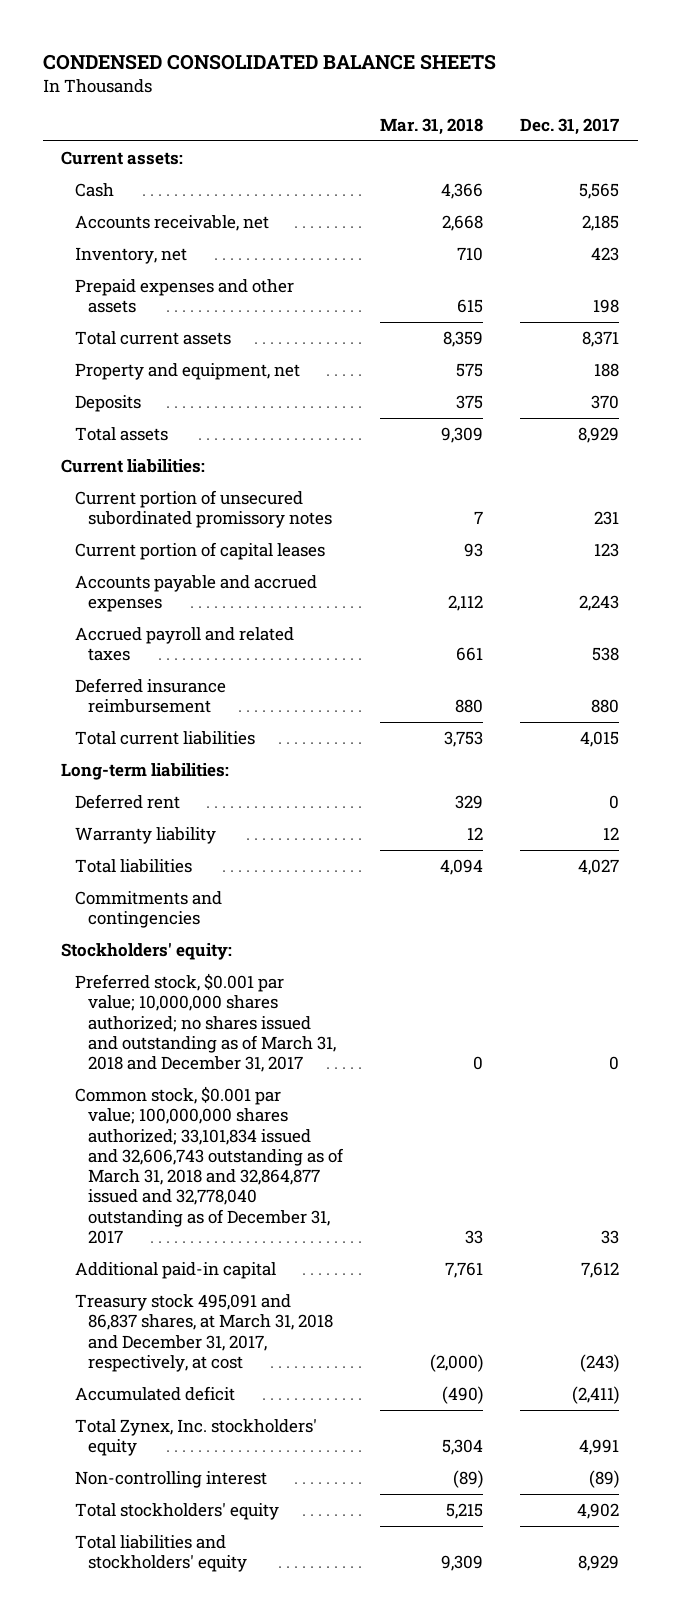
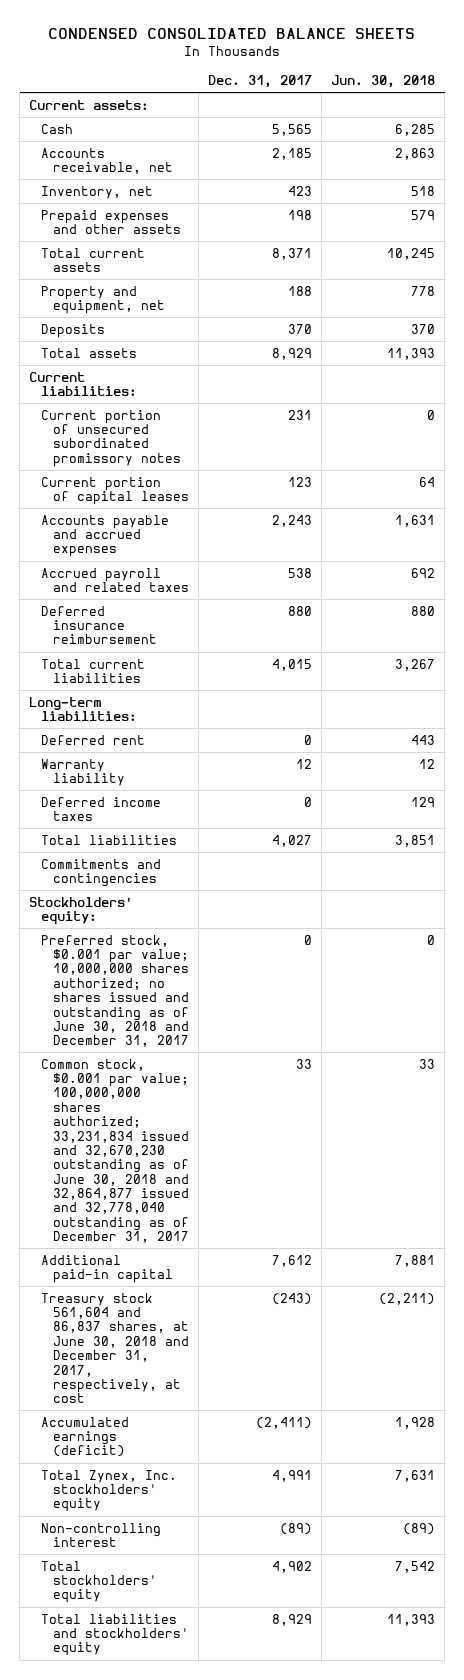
[380,117,484,135] Mar. 31, 2018 -> none
none -> [331,75,436,89] Jun. 30, 2018
none -> [41,796,162,822] Deferred income taxes
[74,972,337,1073] Preferred stock, $0.001 par value; 10,000,000 shares authorized; no shares issued and outstanding as of March 31, 2018 and December 31, 2017 -> [41,934,190,1048] Preferred stock, $0.001 par value; 10,000,000 shares authorized; no shares issued and outstanding as of June 30, 2018 and December 31, 2017
[74,1085,345,1244] Common stock, $0.001 par value; 100,000,000 shares authorized; 33,101,834 issued and 32,606,743 outstanding as of March 31, 2018 and 32,864,877 issued and 32,778,040 outstanding as of December 31, 2017 -> [41,1058,190,1244] Common stock, $0.001 par value; 100,000,000 shares authorized; 33,231,834 issued and 32,670,230 outstanding as of June 30, 2018 and 32,864,877 issued and 32,778,040 outstanding as of December 31, 2017
[74,1293,334,1372] Treasury stock 495,091 and 86,837 shares, at March 31, 2018 and December 31, 2017, respectively, at cost -> [41,1292,190,1404] Treasury stock 561,604 and 86,837 shares, at June 30, 2018 and December 31, 2017, respectively, at cost
[74,1385,235,1401] Accumulated deficit -> [41,1416,130,1458] Accumulated earnings (deficit)

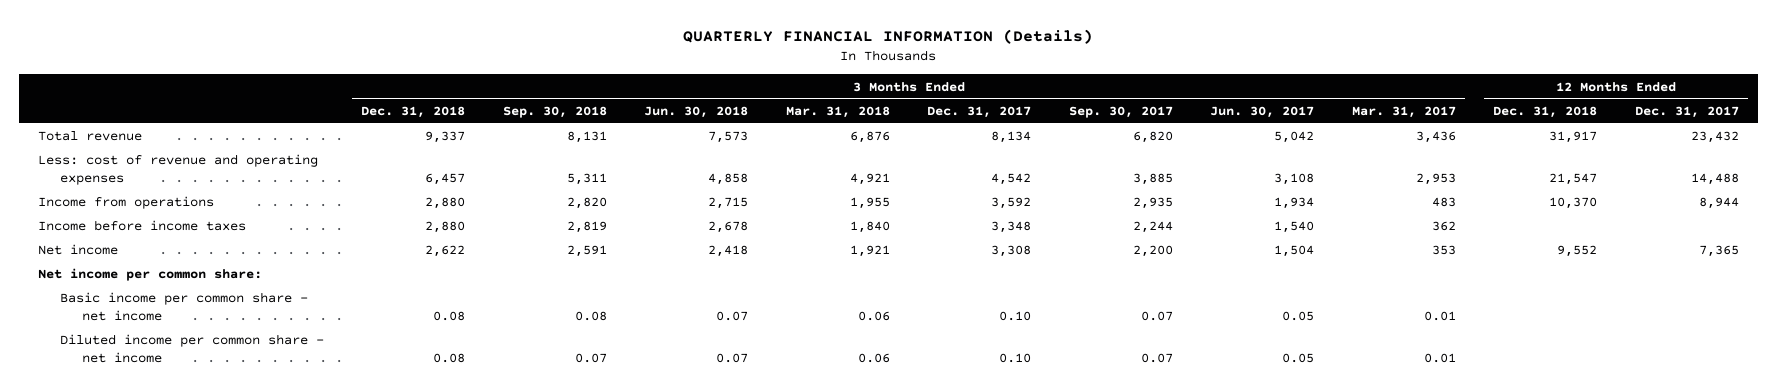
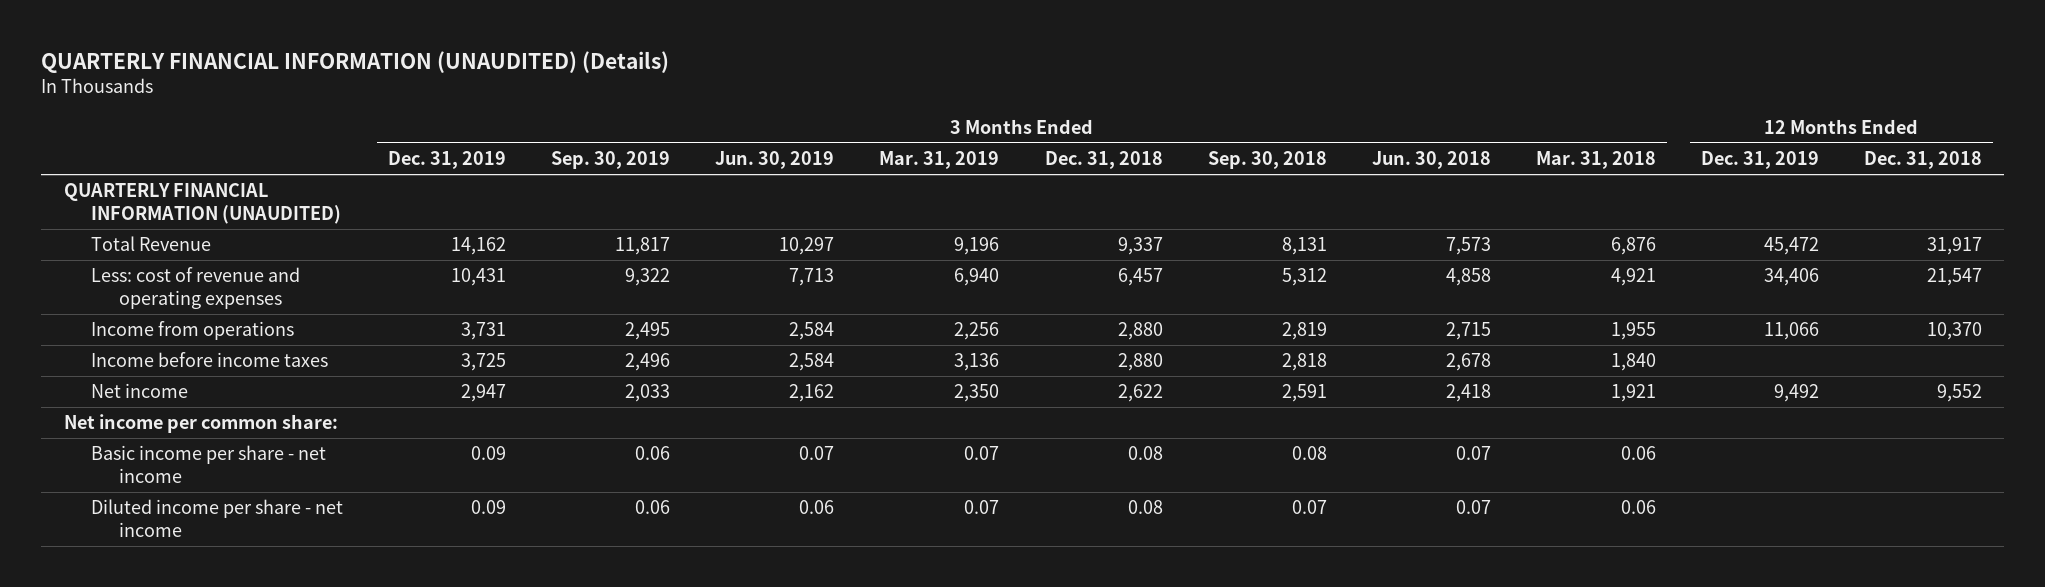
[683,29,1094,45] QUARTERLY FINANCIAL INFORMATION (Details) -> [41,51,670,74] QUARTERLY FINANCIAL INFORMATION (UNAUDITED) (Details)
[927,105,1032,118] Dec. 31, 2017 -> none
[1068,105,1173,118] Sep. 30, 2017 -> none
[1210,105,1315,118] Jun. 30, 2017 -> none
[1351,105,1456,118] Mar. 31, 2017 -> none
[1634,105,1739,118] Dec. 31, 2017 -> none
none -> [388,151,507,170] Dec. 31, 2019
none -> [551,151,671,170] Sep. 30, 2019
none -> [715,151,835,170] Jun. 30, 2019
none -> [879,151,1000,170] Mar. 31, 2019
none -> [1700,151,1819,170] Dec. 31, 2019
none -> [63,183,342,224] QUARTERLY FINANCIAL INFORMATION (UNAUDITED)
[37,131,142,142] Total revenue -> [91,236,212,252] Total Revenue
[566,172,607,185] 5,311 -> [1281,268,1327,287] 5,312
[566,197,607,210] 2,820 -> [1281,322,1327,341] 2,819
[566,221,607,234] 2,819 -> [1281,353,1327,372] 2,818
[59,292,308,321] Basic income per common share - net income -> [91,445,327,483] Basic income per share - net income
[59,334,324,363] Diluted income per common share - net income -> [91,499,344,537] Diluted income per share - net income

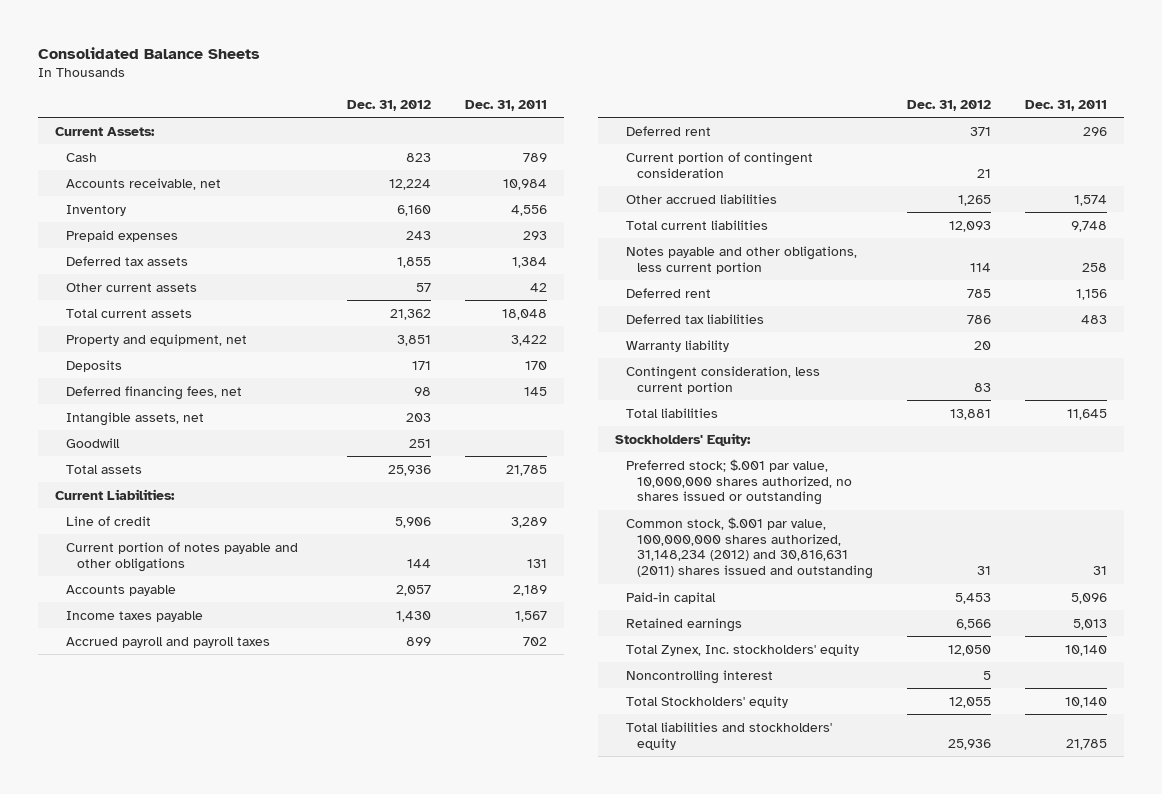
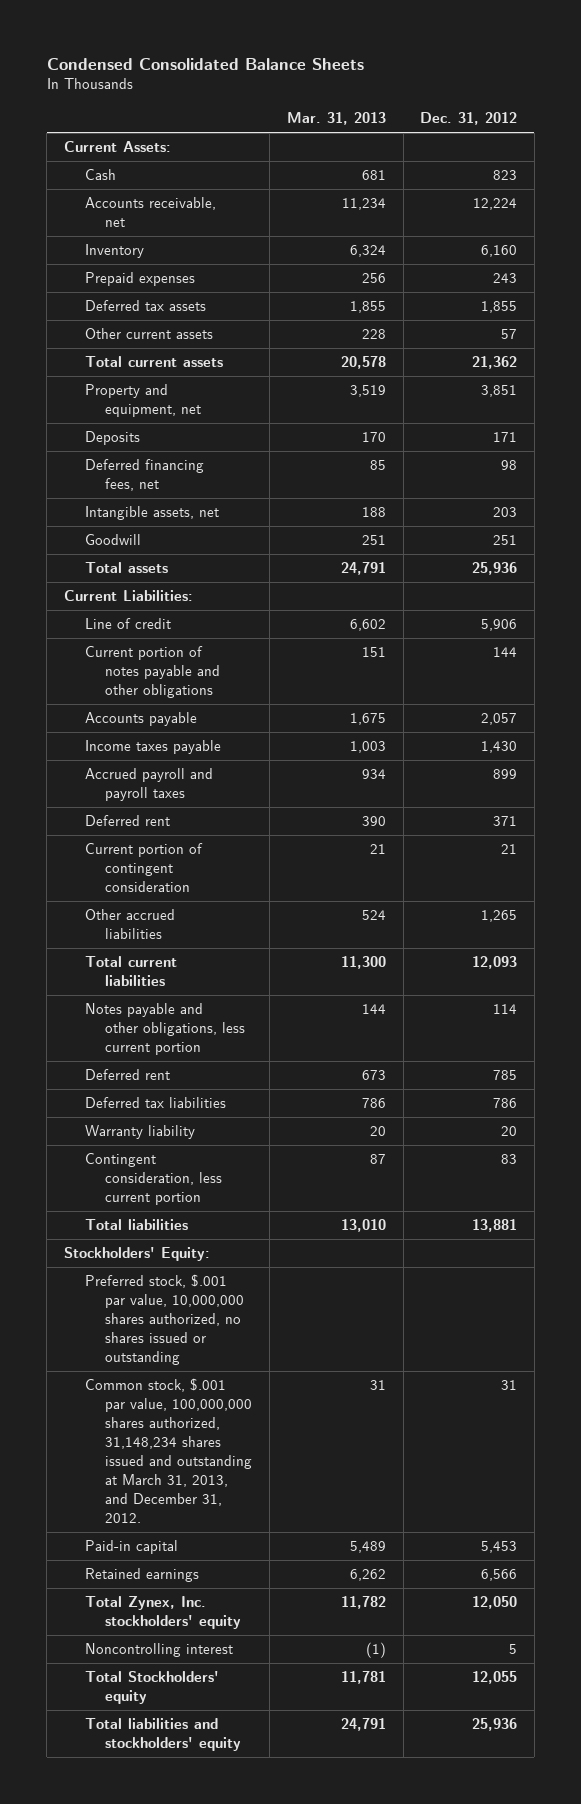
[37,46,260,59] Consolidated Balance Sheets -> [46,57,364,70] Condensed Consolidated Balance Sheets
[464,99,547,111] Dec. 31, 2011 -> none
none -> [286,112,386,126] Mar. 31, 2013
[625,458,852,506] Preferred stock; $.001 par value, 10,000,000 shares authorized, no shares issued or outstanding -> [84,1274,245,1366] Preferred stock, $.001 par value, 10,000,000 shares authorized, no shares issued or outstanding
[625,516,873,580] Common stock, $.001 par value, 100,000,000 shares authorized, 31,148,234 (2012) and 30,816,631 (2011) shares issued and outstanding -> [84,1378,253,1524] Common stock, $.001 par value, 100,000,000 shares authorized, 31,148,234 shares issued and outstanding at March 31, 2013, and December 31, 2012.

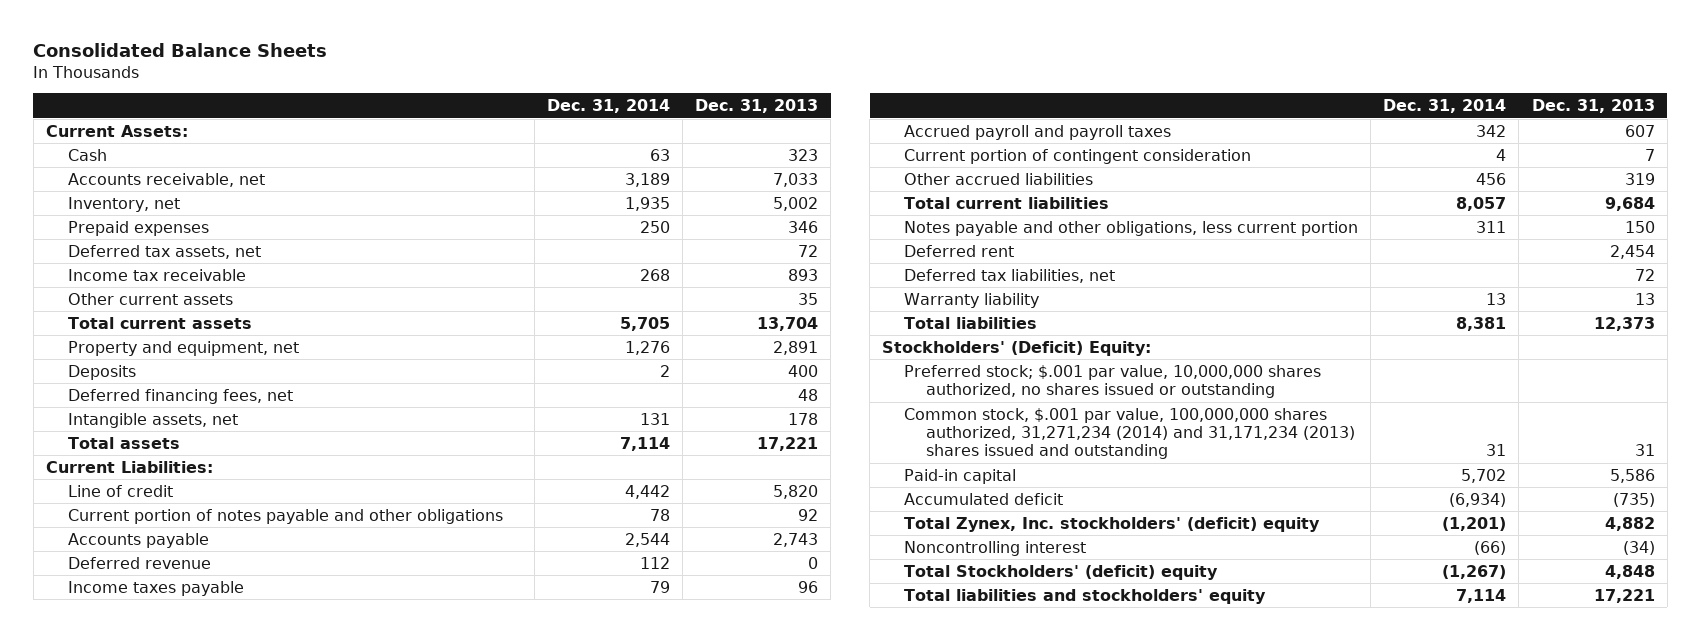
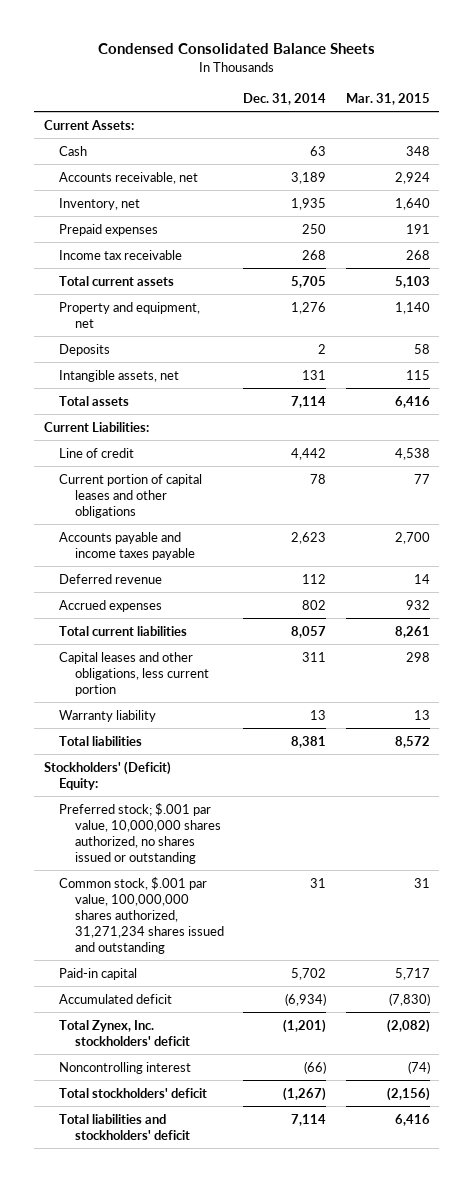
[33,43,328,58] Consolidated Balance Sheets -> [97,43,375,55] Condensed Consolidated Balance Sheets
[695,99,819,114] Dec. 31, 2013 -> none
none -> [345,92,430,105] Mar. 31, 2015
[67,244,261,259] Deferred tax assets, net -> none
[67,292,233,305] Other current assets -> none
[67,388,293,404] Deferred financing fees, net -> none
[67,532,209,548] Accounts payable -> none
[67,508,503,524] Current portion of notes payable and other obligations -> [59,473,203,518] Current portion of capital leases and other obligations
none -> [59,531,195,560] Accounts payable and income taxes payable
[67,580,244,596] Income taxes payable -> none
[903,124,1171,140] Accrued payroll and payroll taxes -> none
[903,148,1251,164] Current portion of contingent consideration -> none
[903,172,1093,185] Other accrued liabilities -> none
none -> [59,599,163,612] Accrued expenses
[903,244,1014,257] Deferred rent -> none
[903,268,1115,283] Deferred tax liabilities, net -> none
[903,220,1358,236] Notes payable and other obligations, less current portion -> [59,651,209,696] Capital leases and other obligations, less current portion
[903,407,1355,459] Common stock, $.001 par value, 100,000,000 shares authorized, 31,271,234 (2014) and 31,171,234 (2013) shares issued and outstanding -> [59,876,224,954] Common stock, $.001 par value, 100,000,000 shares authorized, 31,271,234 shares issued and outstanding
[903,516,1320,532] Total Zynex, Inc. stockholders' (deficit) equity -> [59,1019,190,1046] Total Zynex, Inc. stockholders' deficit
[903,564,1218,580] Total Stockholders' (deficit) equity -> [59,1087,208,1098] Total stockholders' deficit
[903,588,1266,604] Total liabilities and stockholders' equity -> [59,1113,190,1140] Total liabilities and stockholders' deficit

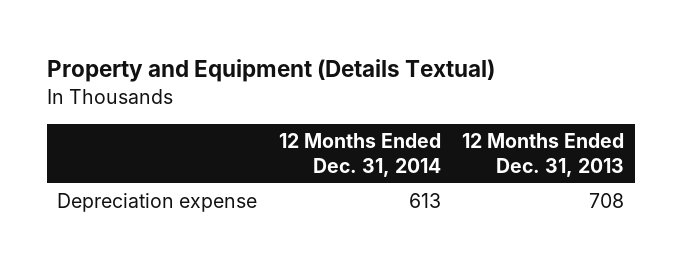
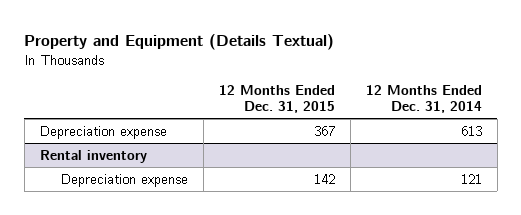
[462,133,625,177] 12 Months Ended Dec. 31, 2013 -> none
none -> [218,85,335,114] 12 Months Ended Dec. 31, 2015
none -> [39,149,147,163] Rental inventory
none -> [60,173,188,187] Depreciation expense

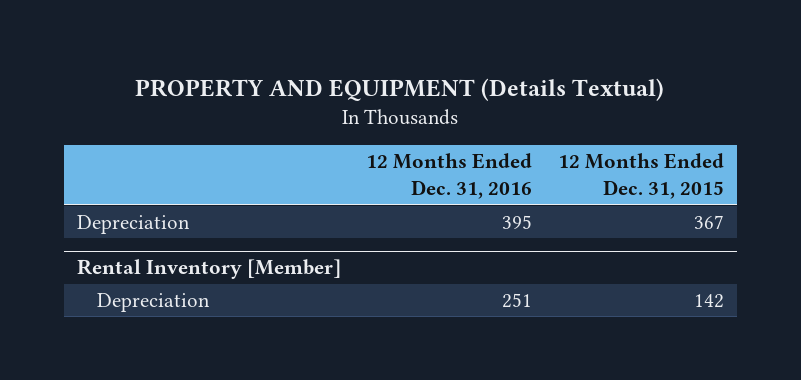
[24,33,335,50] Property and Equipment (Details Textual) -> [135,78,665,102] PROPERTY AND EQUIPMENT (Details Textual)
[365,85,482,114] 12 Months Ended Dec. 31, 2014 -> none
none -> [366,153,533,200] 12 Months Ended Dec. 31, 2016
[39,125,167,139] Depreciation expense -> [76,214,190,234] Depreciation
[39,149,147,163] Rental inventory -> [76,259,341,280] Rental Inventory [Member]
[60,173,188,187] Depreciation expense -> [96,292,210,312] Depreciation

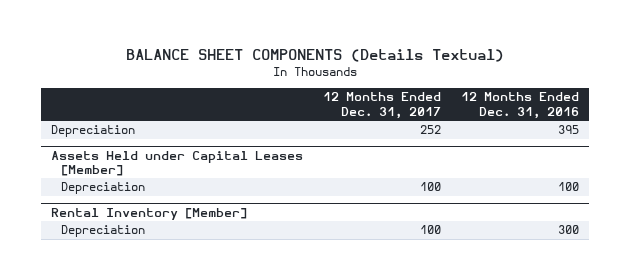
[135,78,665,102] PROPERTY AND EQUIPMENT (Details Textual) -> [125,48,504,62] BALANCE SHEET COMPONENTS (Details Textual)
[557,153,724,200] 12 Months Ended Dec. 31, 2015 -> none
none -> [322,92,441,119] 12 Months Ended Dec. 31, 2017
none -> [51,150,304,177] Assets Held under Capital Leases [Member]
none -> [61,182,146,195] Depreciation
[502,292,533,308] 251 -> [557,225,579,235] 300

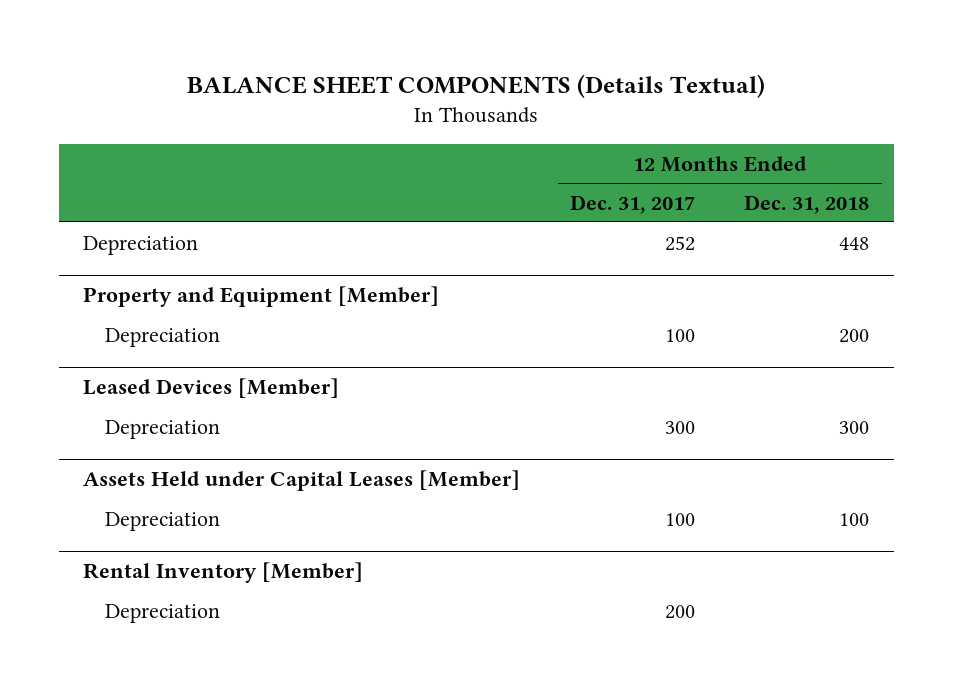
[460,92,579,119] 12 Months Ended Dec. 31, 2016 -> none
none -> [744,194,870,214] Dec. 31, 2018
none -> [83,286,440,308] Property and Equipment [Member]
none -> [105,327,221,347] Depreciation
none -> [83,378,340,399] Leased Devices [Member]
none -> [105,419,221,439] Depreciation
[419,225,441,235] 100 -> [664,604,695,619] 200

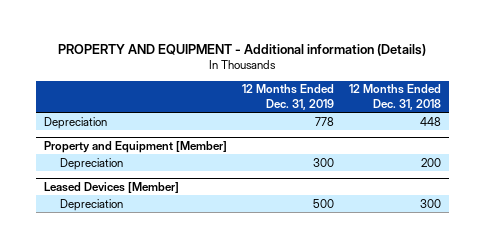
[187,73,766,98] BALANCE SHEET COMPONENTS (Details Textual) -> [58,43,427,56] PROPERTY AND EQUIPMENT - Additional information (Details)
[569,194,695,214] Dec. 31, 2017 -> none
none -> [241,84,334,110] 12 Months Ended Dec. 31, 2019
[83,470,521,492] Assets Held under Capital Leases [Member] -> none
[105,511,221,531] Depreciation -> none
[83,562,364,584] Rental Inventory [Member] -> none
[105,603,221,623] Depreciation -> none

